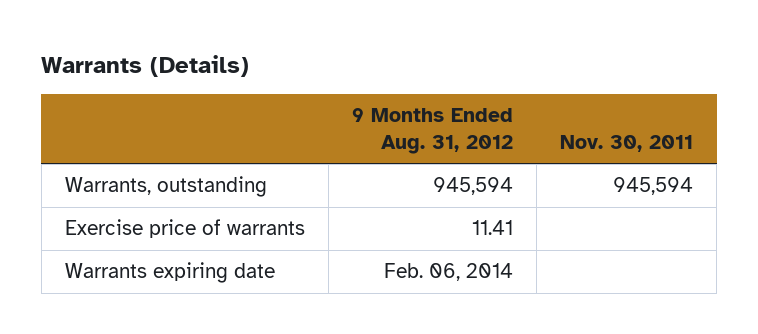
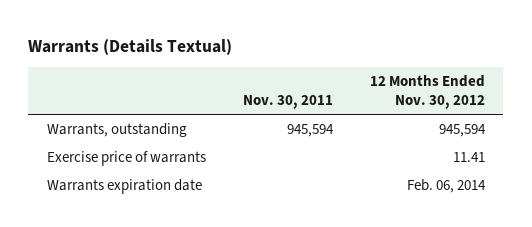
[41,55,250,78] Warrants (Details) -> [28,38,233,55] Warrants (Details Textual)
[352,108,514,154] 9 Months Ended Aug. 31, 2012 -> none
none -> [369,75,485,110] 12 Months Ended Nov. 30, 2012
[64,262,275,284] Warrants expiring date -> [46,179,202,195] Warrants expiration date

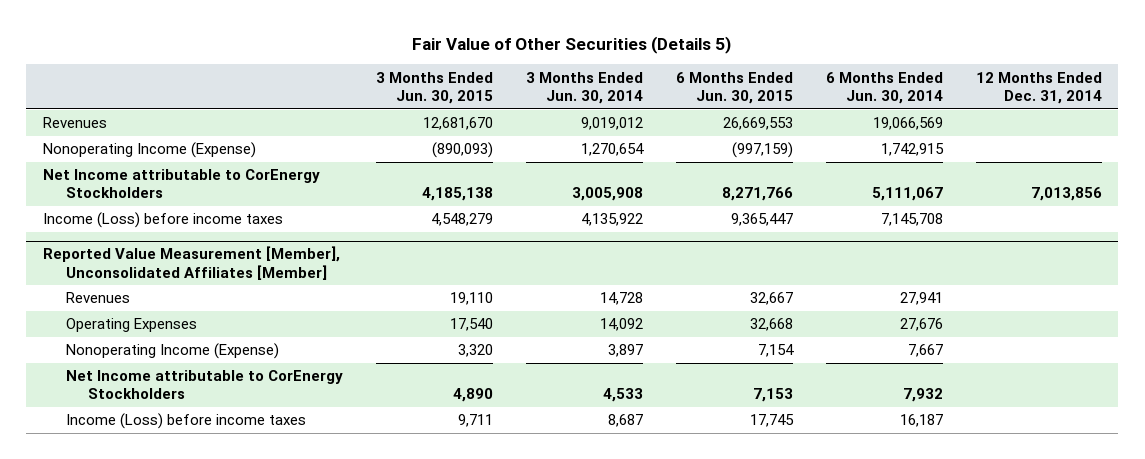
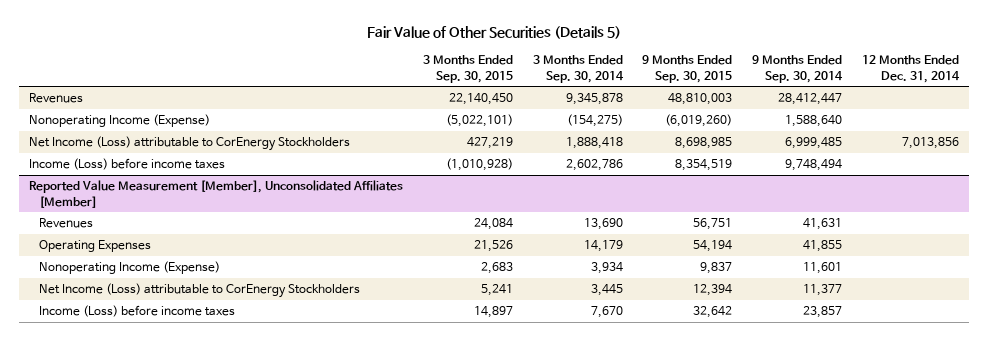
[375,71,493,104] 3 Months Ended Jun. 30, 2015 -> none
[525,71,643,104] 3 Months Ended Jun. 30, 2014 -> none
[675,71,793,104] 6 Months Ended Jun. 30, 2015 -> none
[825,71,943,104] 6 Months Ended Jun. 30, 2014 -> none
none -> [422,55,513,83] 3 Months Ended Sep. 30, 2015
none -> [532,55,624,83] 3 Months Ended Sep. 30, 2014
none -> [642,55,733,83] 9 Months Ended Sep. 30, 2015
none -> [752,55,844,83] 9 Months Ended Sep. 30, 2014
[42,169,320,199] Net Income attributable to CorEnergy Stockholders -> [29,136,351,152] Net Income (Loss) attributable to CorEnergy Stockholders
[65,370,343,400] Net Income attributable to CorEnergy Stockholders -> [39,283,361,299] Net Income (Loss) attributable to CorEnergy Stockholders

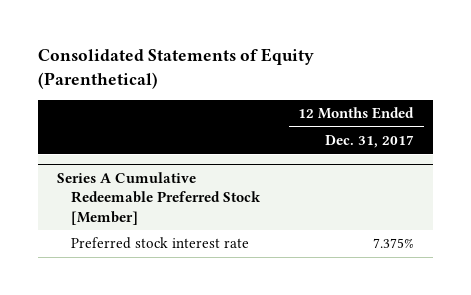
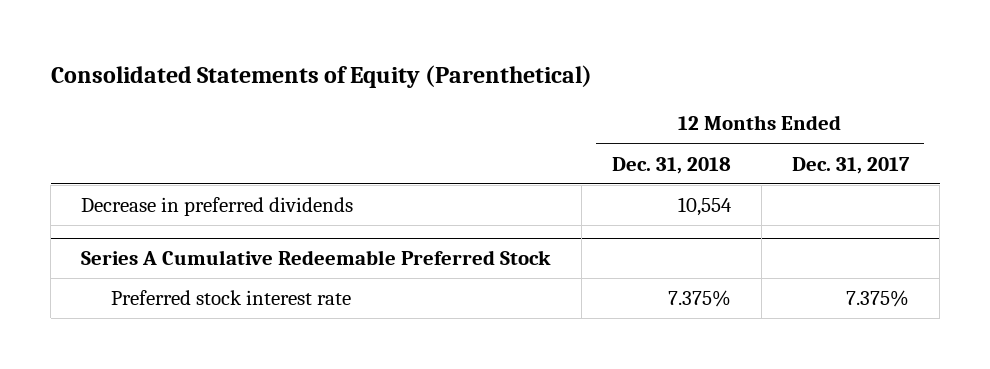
none -> [611,156,731,174] Dec. 31, 2018
none -> [81,197,354,217] Decrease in preferred dividends
[57,172,261,225] Series A Cumulative Redeemable Preferred Stock [Member] -> [81,250,552,266] Series A Cumulative Redeemable Preferred Stock

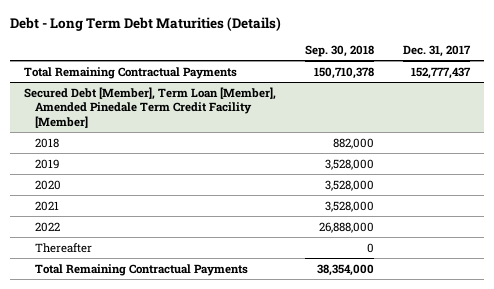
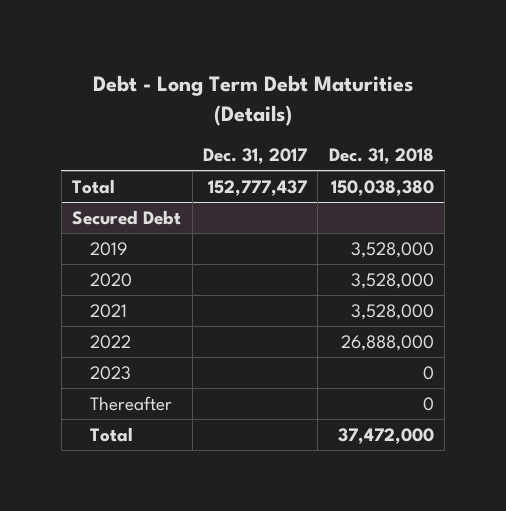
[304,45,374,58] Sep. 30, 2018 -> none
none -> [328,148,434,165] Dec. 31, 2018
[34,137,59,148] 2018 -> none
[23,66,237,79] Total Remaining Contractual Payments -> [72,178,116,194] Total
[23,86,276,129] Secured Debt [Member], Term Loan [Member], Amended Pinedale Term Credit Facility [Member] -> [72,209,182,225] Secured Debt
none -> [90,365,132,380] 2023
[34,263,248,276] Total Remaining Contractual Payments -> [90,426,134,442] Total

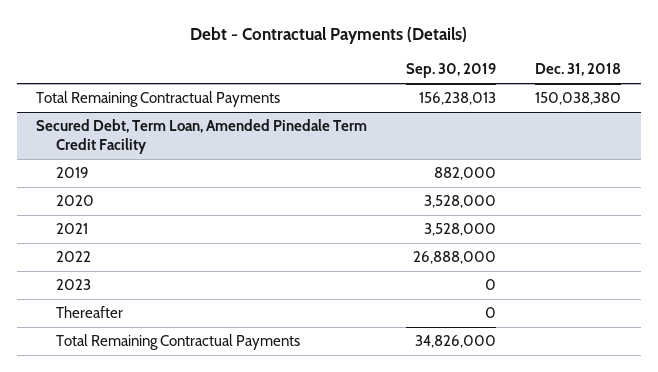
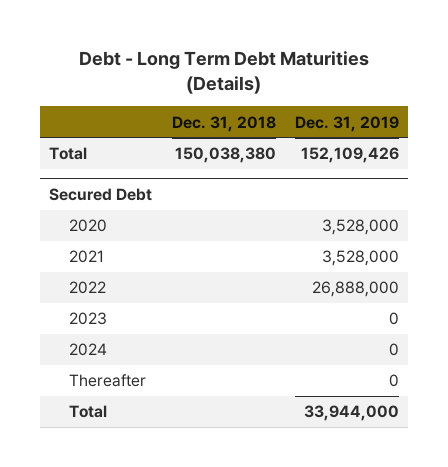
[189,27,467,45] Debt - Contractual Payments (Details) -> [79,51,370,95] Debt - Long Term Debt Maturities (Details)
[406,63,497,79] Sep. 30, 2019 -> none
none -> [294,115,399,132] Dec. 31, 2019
[55,167,89,179] 2019 -> none
[36,91,281,108] Total Remaining Contractual Payments -> [49,147,88,161] Total
[36,119,368,154] Secured Debt, Term Loan, Amended Pinedale Term Credit Facility -> [49,188,153,202] Secured Debt
none -> [69,343,108,357] 2024
[55,334,300,351] Total Remaining Contractual Payments -> [69,405,108,419] Total

